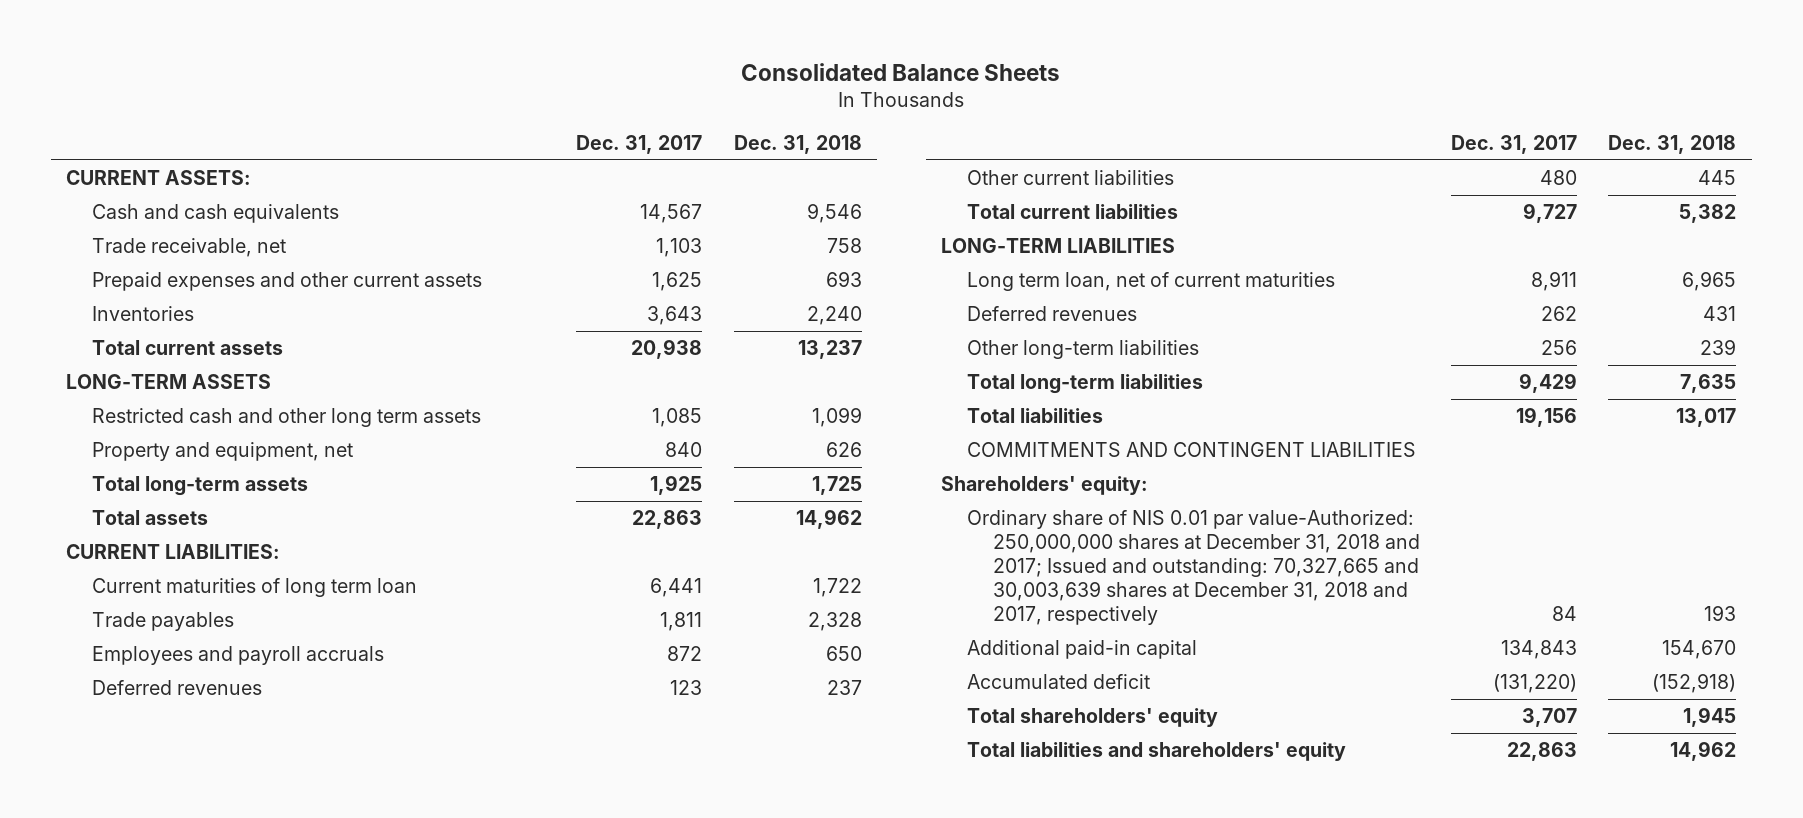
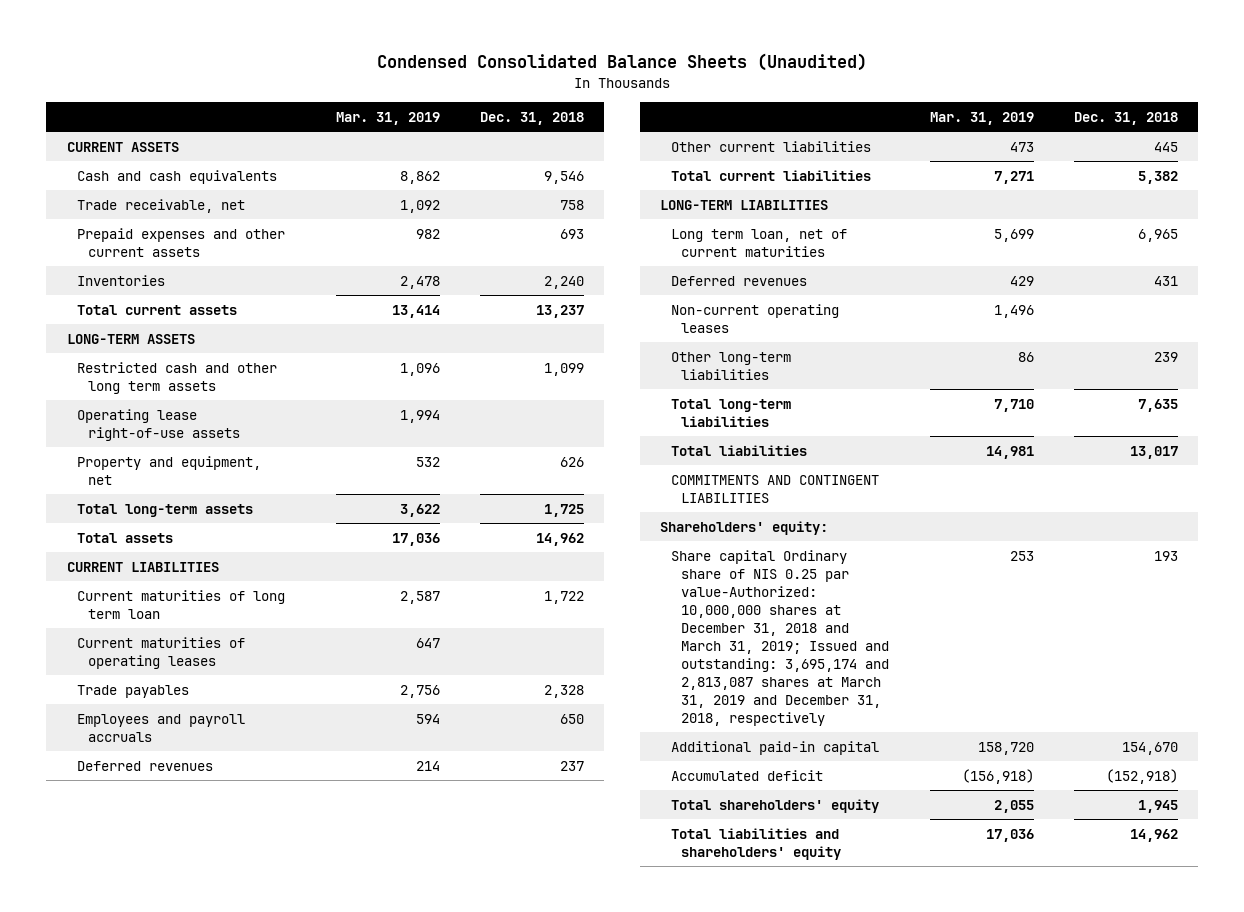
[741,62,1061,81] Consolidated Balance Sheets -> [377,53,868,72] Condensed Consolidated Balance Sheets (Unaudited)
[576,135,703,155] Dec. 31, 2017 -> none
none -> [336,111,441,125] Mar. 31, 2019
[66,169,252,185] CURRENT ASSETS: -> [66,141,179,152] CURRENT ASSETS
none -> [77,408,240,441] Operating lease right-of-use assets
[66,543,281,559] CURRENT LIABILITIES: -> [66,561,219,572] CURRENT LIABILITIES
none -> [77,636,246,669] Current maturities of operating leases
none -> [670,303,839,333] Non-current operating leases
[967,509,1420,626] Ordinary share of NIS 0.01 par value-Authorized: 250,000,000 shares at December 31, 2018 and 2017; Issued and outstanding: 70,327,665 and 30,003,639 shares at December 31, 2018 and 2017, respectively -> [670,549,890,726] Share capital Ordinary share of NIS 0.25 par value-Authorized: 10,000,000 shares at December 31, 2018 and March 31, 2019; Issued and outstanding: 3,695,174 and 2,813,087 shares at March 31, 2019 and December 31, 2018, respectively

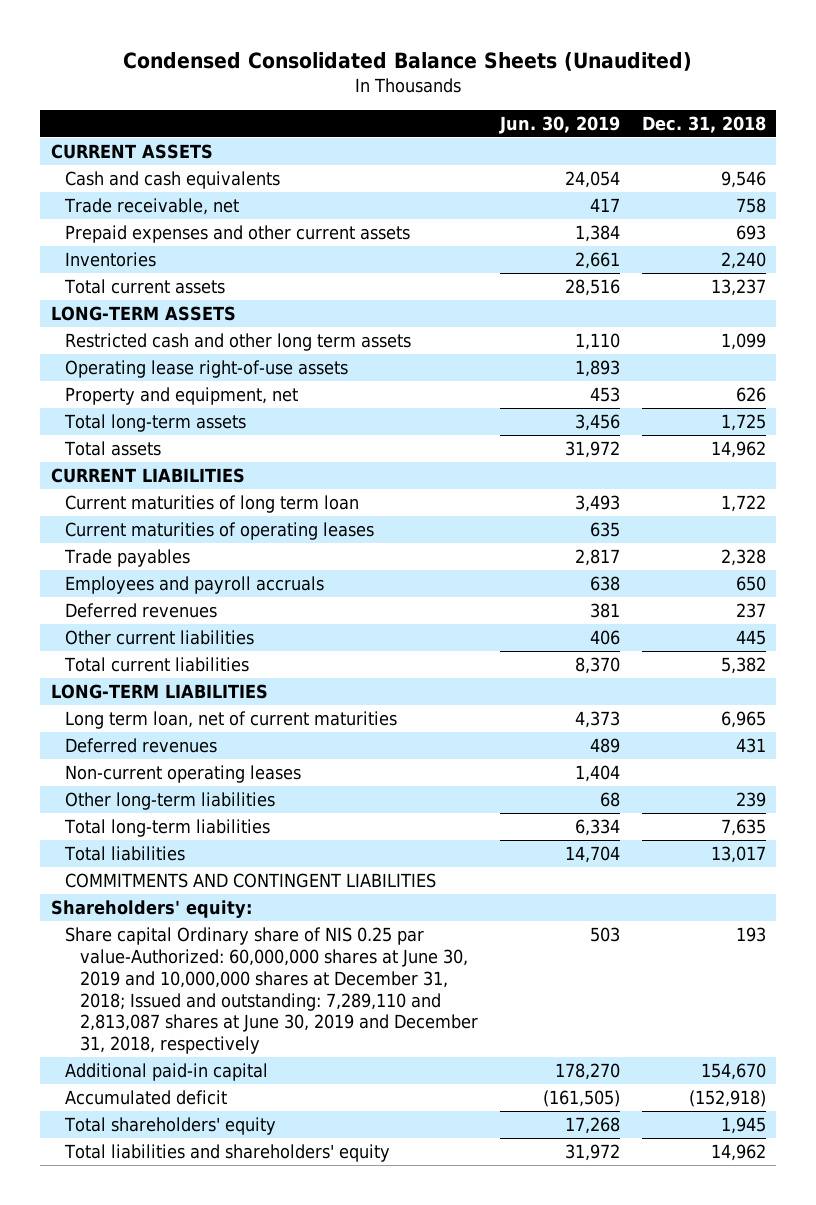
[336,111,441,125] Mar. 31, 2019 -> none
none -> [498,115,620,134] Jun. 30, 2019
[670,549,890,726] Share capital Ordinary share of NIS 0.25 par value-Authorized: 10,000,000 shares at December 31, 2018 and March 31, 2019; Issued and outstanding: 3,695,174 and 2,813,087 shares at March 31, 2019 and December 31, 2018, respectively -> [65,927,479,1055] Share capital Ordinary share of NIS 0.25 par value-Authorized: 60,000,000 shares at June 30, 2019 and 10,000,000 shares at December 31, 2018; Issued and outstanding: 7,289,110 and 2,813,087 shares at June 30, 2019 and December 31, 2018, respectively

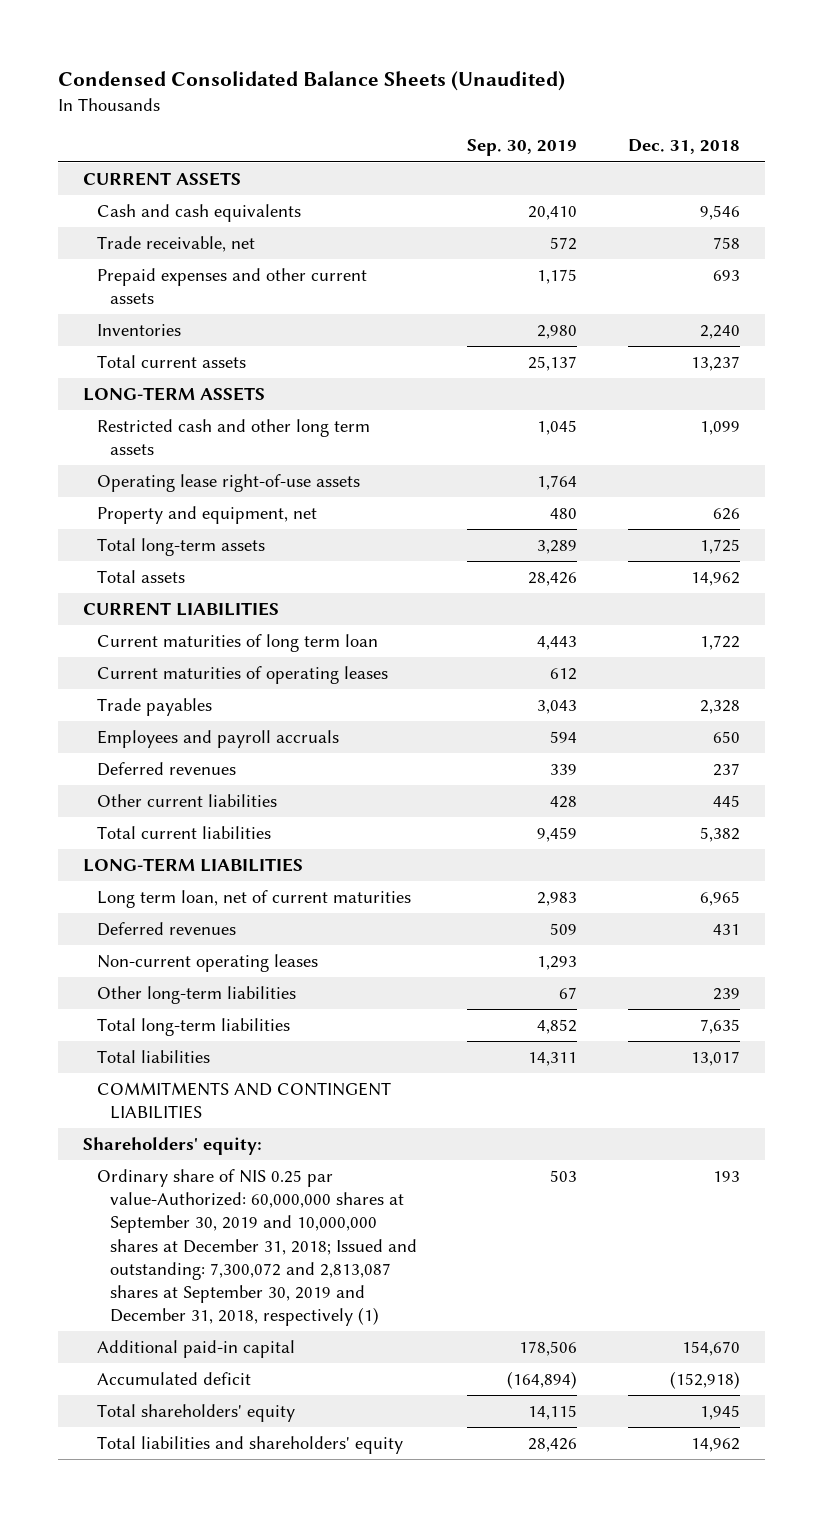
[498,115,620,134] Jun. 30, 2019 -> none
none -> [467,139,578,157] Sep. 30, 2019
[65,927,479,1055] Share capital Ordinary share of NIS 0.25 par value-Authorized: 60,000,000 shares at June 30, 2019 and 10,000,000 shares at December 31, 2018; Issued and outstanding: 7,289,110 and 2,813,087 shares at June 30, 2019 and December 31, 2018, respectively -> [96,1169,418,1326] Ordinary share of NIS 0.25 par value-Authorized: 60,000,000 shares at September 30, 2019 and 10,000,000 shares at December 31, 2018; Issued and outstanding: 7,300,072 and 2,813,087 shares at September 30, 2019 and December 31, 2018, respectively (1)

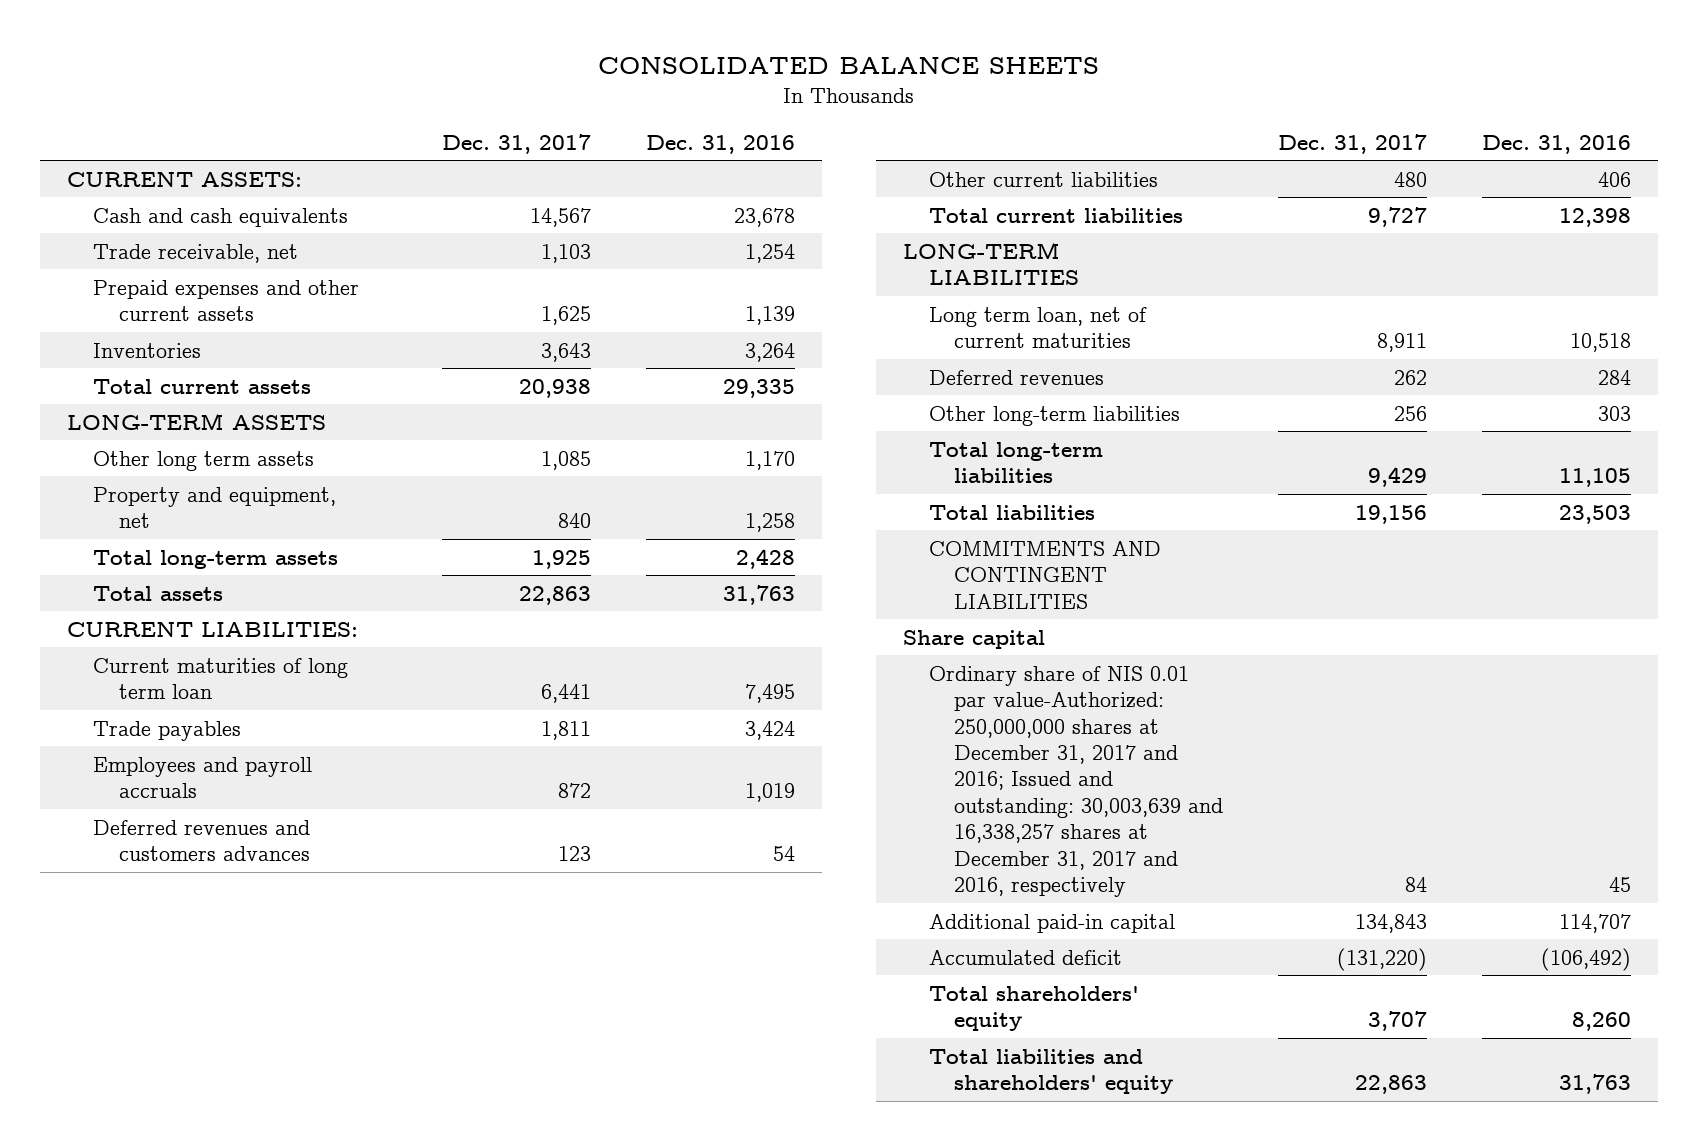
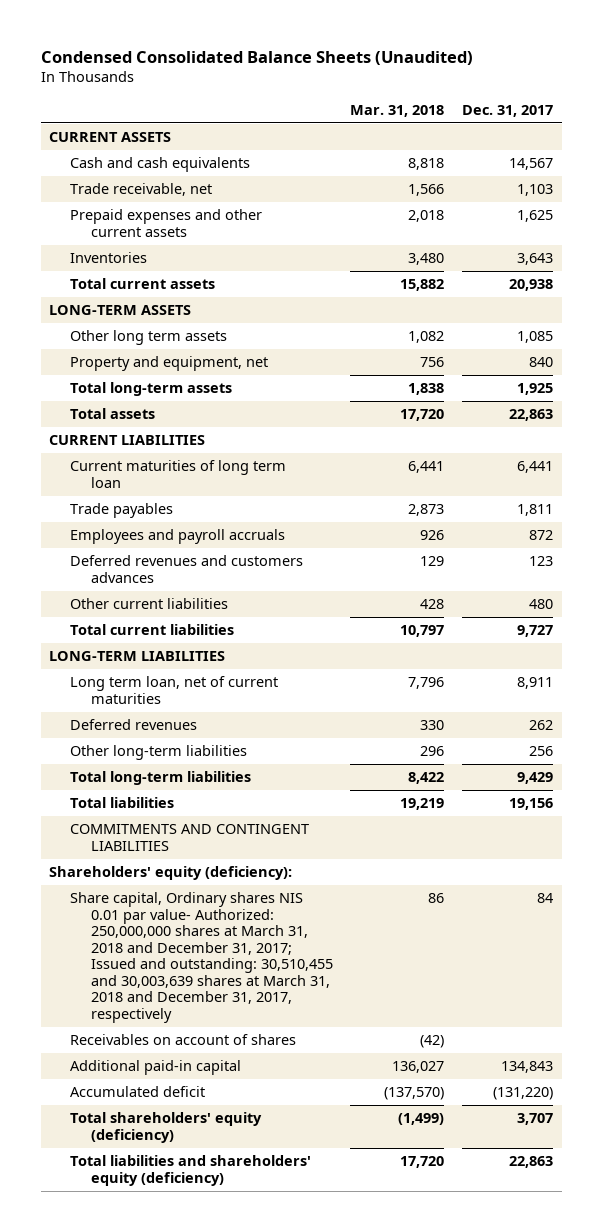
[598,56,1100,74] CONSOLIDATED BALANCE SHEETS -> [40,50,473,65] Condensed Consolidated Balance Sheets (Unaudited)
[645,134,795,154] Dec. 31, 2016 -> none
none -> [350,104,445,117] Mar. 31, 2018
[67,171,303,187] CURRENT ASSETS: -> [49,132,172,143] CURRENT ASSETS
[67,621,359,637] CURRENT LIABILITIES: -> [49,435,206,446] CURRENT LIABILITIES
[903,629,1046,649] Share capital -> none
none -> [49,866,293,881] Shareholders' equity (deficiency):
[928,665,1224,898] Ordinary share of NIS 0.01 par value-Authorized: 250,000,000 shares at December 31, 2017 and 2016; Issued and outstanding: 30,003,639 and 16,338,257 shares at December 31, 2017 and 2016, respectively -> [70,892,333,1023] Share capital, Ordinary shares NIS 0.01 par value- Authorized: 250,000,000 shares at March 31, 2018 and December 31, 2017; Issued and outstanding: 30,510,455 and 30,003,639 shares at March 31, 2018 and December 31, 2017, respectively
none -> [70,1034,297,1046] Receivables on account of shares
[928,985,1139,1032] Total shareholders' equity -> [70,1112,263,1143] Total shareholders' equity (deficiency)
[928,1048,1174,1095] Total liabilities and shareholders' equity -> [70,1155,312,1186] Total liabilities and shareholders' equity (deficiency)

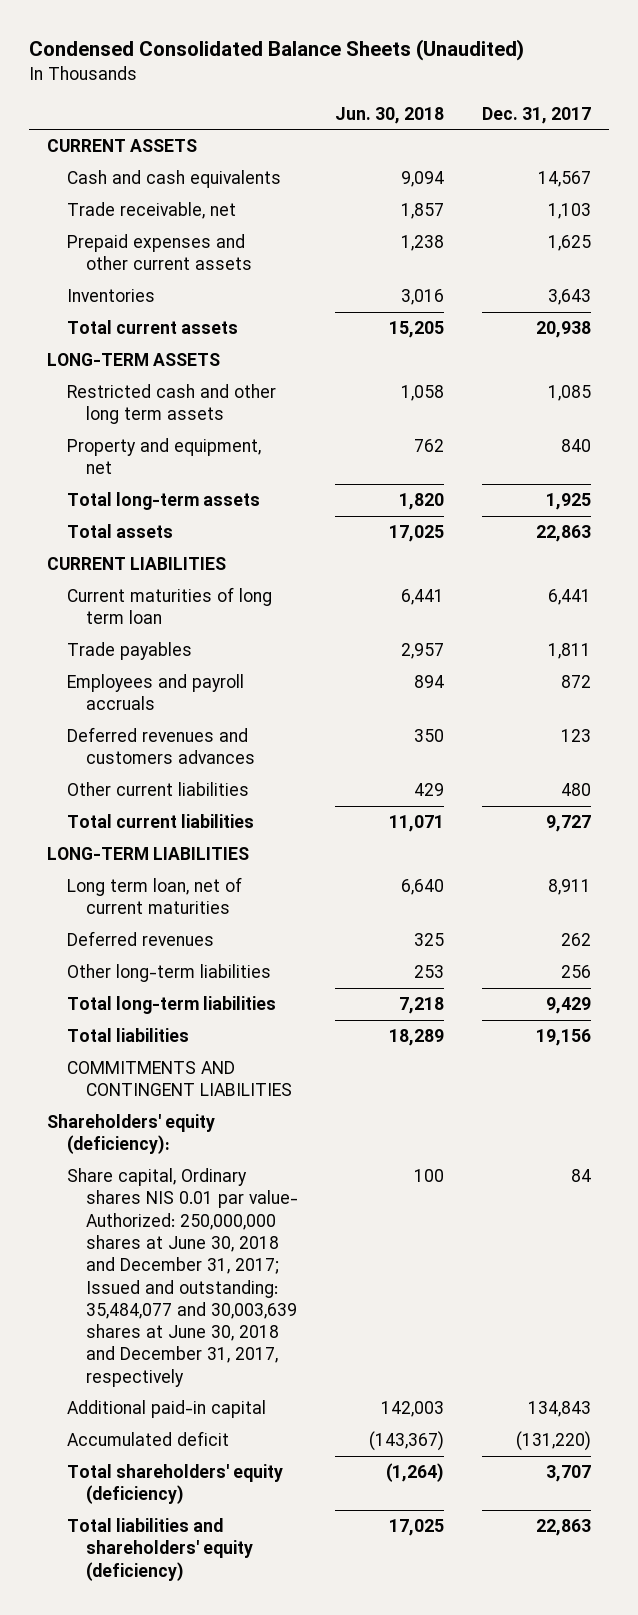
[350,104,445,117] Mar. 31, 2018 -> none
none -> [335,106,445,124] Jun. 30, 2018
[70,330,228,346] Other long term assets -> [66,384,276,425] Restricted cash and other long term assets
[70,1034,297,1046] Receivables on account of shares -> none
[70,892,333,1023] Share capital, Ordinary shares NIS 0.01 par value- Authorized: 250,000,000 shares at March 31, 2018 and December 31, 2017; Issued and outstanding: 30,510,455 and 30,003,639 shares at March 31, 2018 and December 31, 2017, respectively -> [66,1168,299,1387] Share capital, Ordinary shares NIS 0.01 par value- Authorized: 250,000,000 shares at June 30, 2018 and December 31, 2017; Issued and outstanding: 35,484,077 and 30,003,639 shares at June 30, 2018 and December 31, 2017, respectively

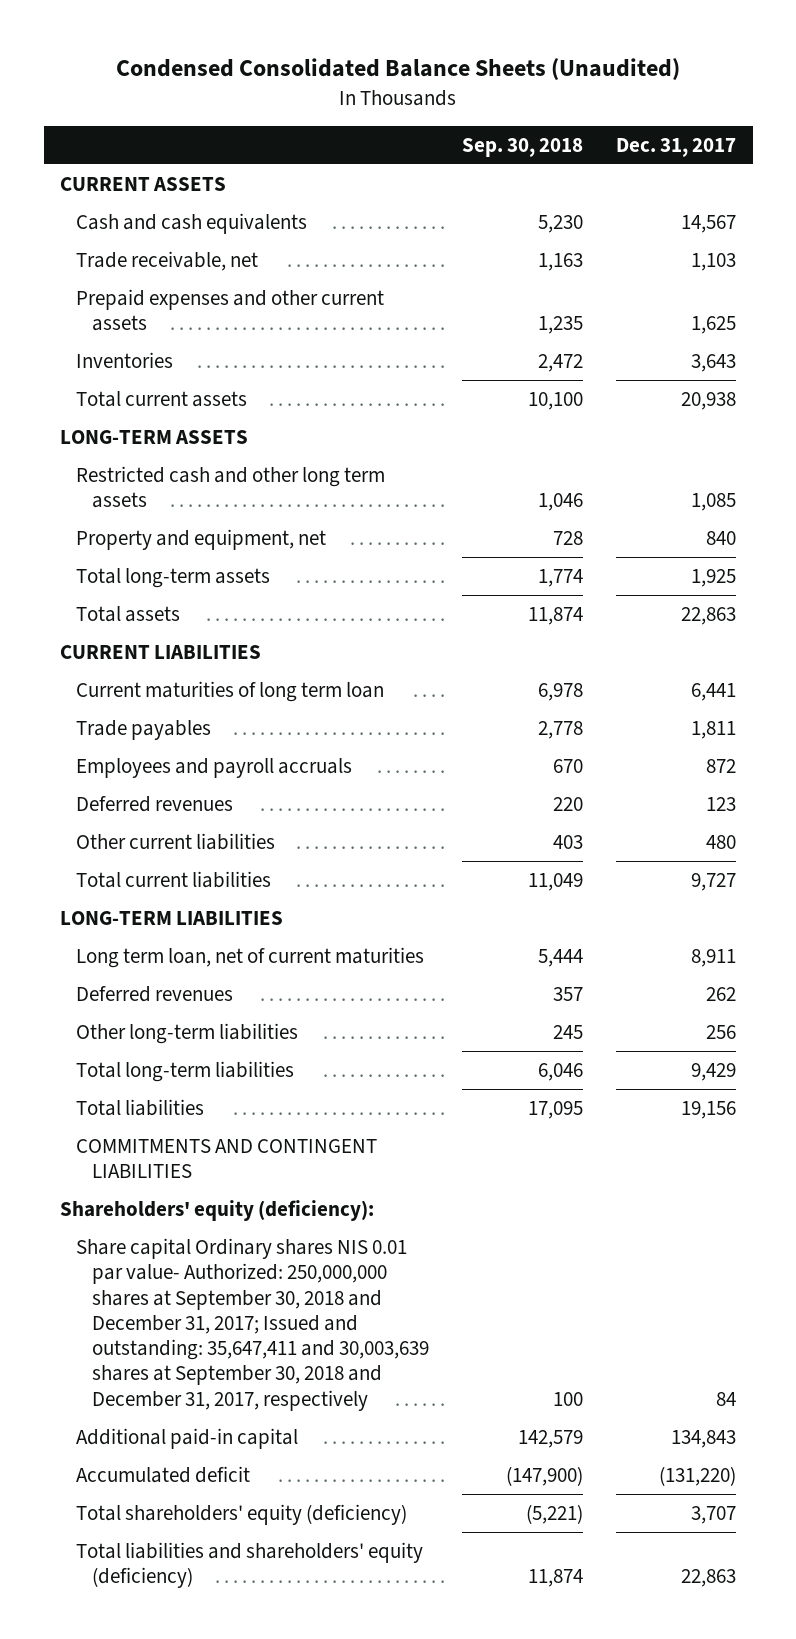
[335,106,445,124] Jun. 30, 2018 -> none
none -> [461,137,583,157] Sep. 30, 2018
[66,727,256,765] Deferred revenues and customers advances -> [75,795,233,812] Deferred revenues
[66,1168,299,1387] Share capital, Ordinary shares NIS 0.01 par value- Authorized: 250,000,000 shares at June 30, 2018 and December 31, 2017; Issued and outstanding: 35,484,077 and 30,003,639 shares at June 30, 2018 and December 31, 2017, respectively -> [75,1237,429,1411] Share capital Ordinary shares NIS 0.01 par value- Authorized: 250,000,000 shares at September 30, 2018 and December 31, 2017; Issued and outstanding: 35,647,411 and 30,003,639 shares at September 30, 2018 and December 31, 2017, respectively

